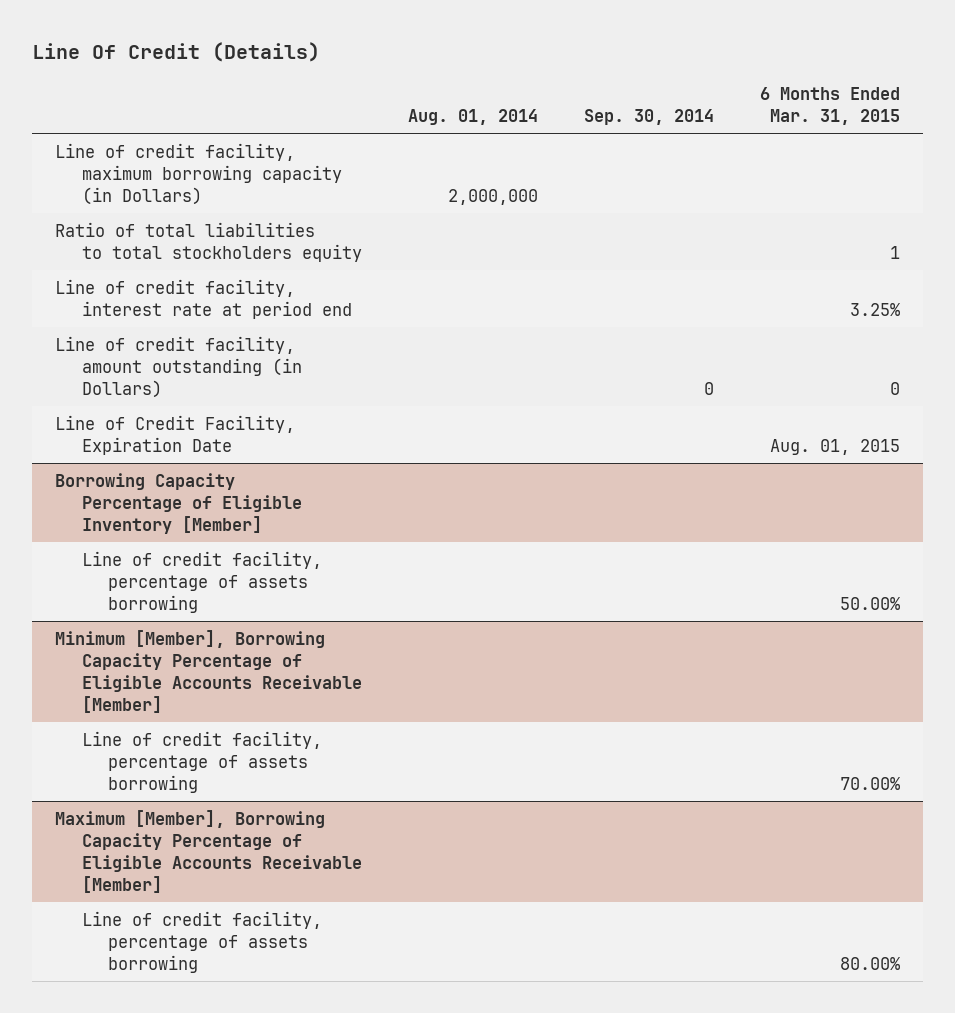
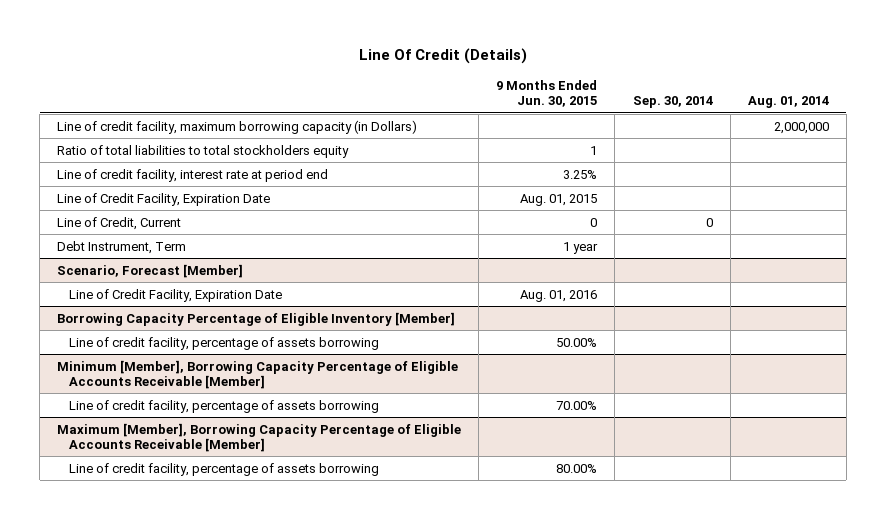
[759,86,900,125] 6 Months Ended Mar. 31, 2015 -> none
none -> [496,79,598,108] 9 Months Ended Jun. 30, 2015
[55,335,302,398] Line of credit facility, amount outstanding (in Dollars) -> none
none -> [57,216,182,230] Line of Credit, Current
none -> [57,240,187,254] Debt Instrument, Term
none -> [57,263,244,278] Scenario, Forecast [Member]
none -> [68,288,282,302] Line of Credit Facility, Expiration Date

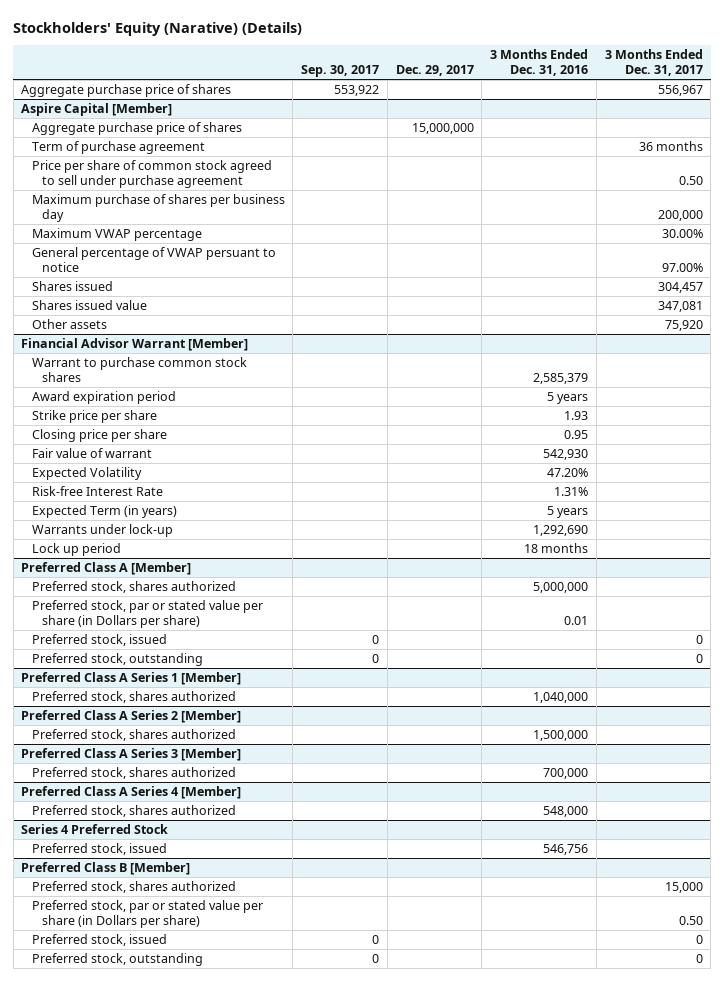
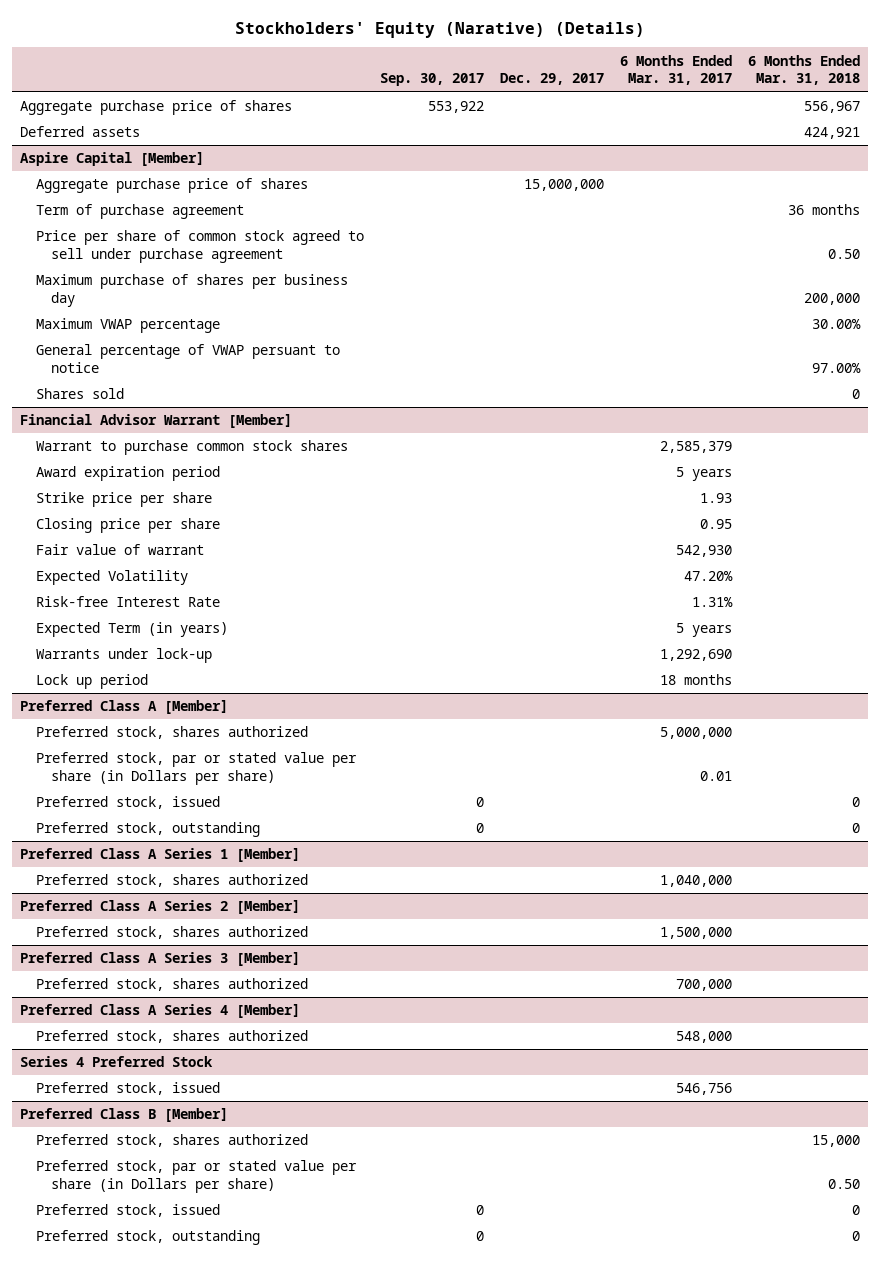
[490,48,589,77] 3 Months Ended Dec. 31, 2016 -> none
[604,48,703,77] 3 Months Ended Dec. 31, 2017 -> none
none -> [620,54,733,86] 6 Months Ended Mar. 31, 2017
none -> [748,54,861,86] 6 Months Ended Mar. 31, 2018
none -> [20,126,141,138] Deferred assets
[31,299,147,310] Shares issued value -> none
[31,318,107,329] Other assets -> none
[31,280,113,291] Shares issued -> [35,388,124,400] Shares sold

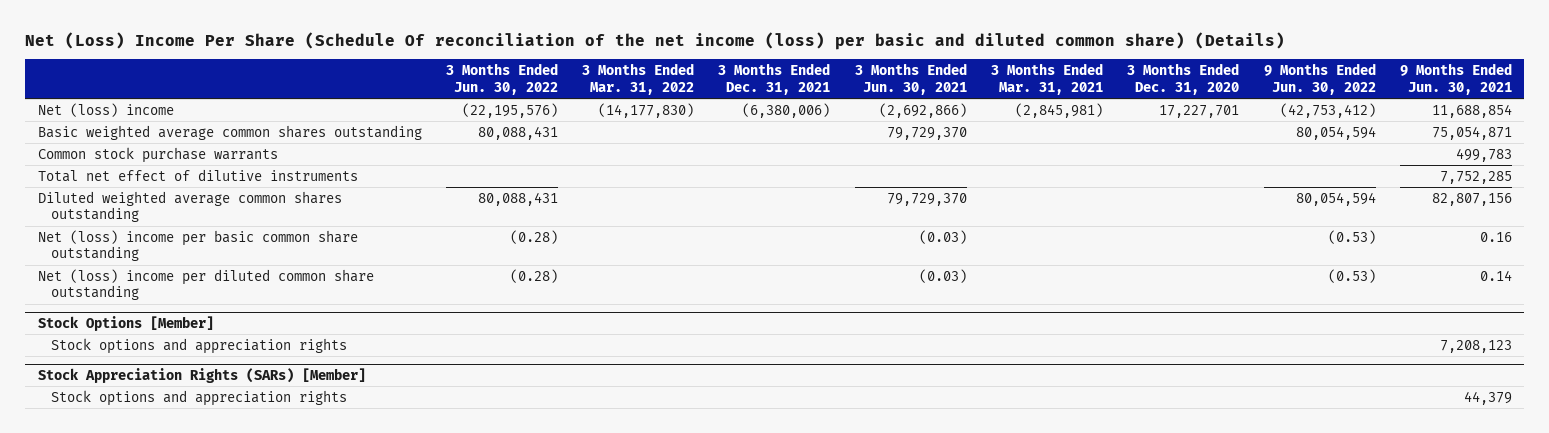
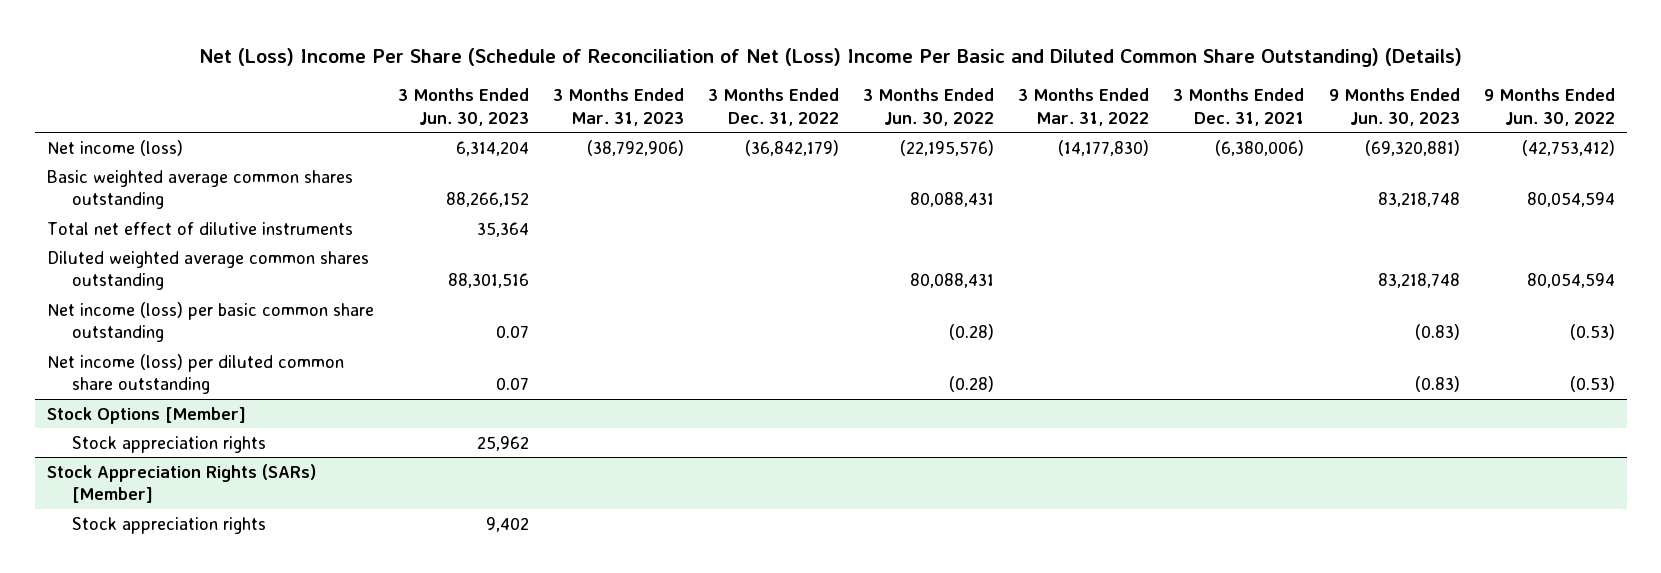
[25,32,1286,51] Net (Loss) Income Per Share (Schedule Of reconciliation of the net income (loss) per basic and diluted common share) (Details) -> [198,47,1462,67] Net (Loss) Income Per Share (Schedule of Reconciliation of Net (Loss) Income Per Basic and Diluted Common Share Outstanding) (Details)
[854,63,967,95] 3 Months Ended Jun. 30, 2021 -> none
[991,63,1104,95] 3 Months Ended Mar. 31, 2021 -> none
[1127,63,1240,95] 3 Months Ended Dec. 31, 2020 -> none
[1399,63,1512,95] 9 Months Ended Jun. 30, 2021 -> none
none -> [397,88,529,126] 3 Months Ended Jun. 30, 2023
none -> [552,88,684,126] 3 Months Ended Mar. 31, 2023
none -> [708,88,840,126] 3 Months Ended Dec. 31, 2022
none -> [1328,88,1460,126] 9 Months Ended Jun. 30, 2023
[37,102,174,117] Net (loss) income -> [46,139,183,156] Net income (loss)
[37,146,278,163] Common stock purchase warrants -> none
[37,229,358,262] Net (loss) income per basic common share outstanding -> [46,301,374,343] Net income (loss) per basic common share outstanding
[37,268,374,301] Net (loss) income per diluted common share outstanding -> [46,353,344,395] Net income (loss) per diluted common share outstanding
[50,337,347,354] Stock options and appreciation rights -> [71,435,266,453] Stock appreciation rights
[50,389,347,406] Stock options and appreciation rights -> [71,516,266,534] Stock appreciation rights

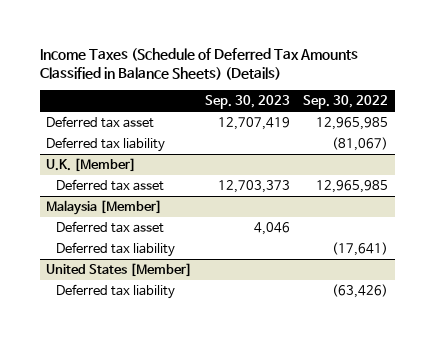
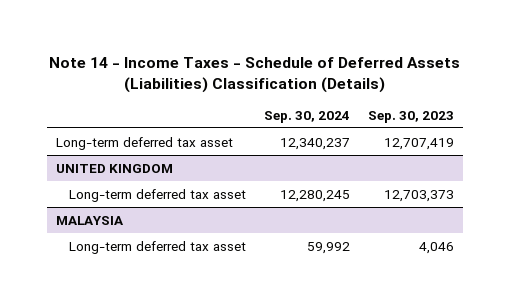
[39,47,358,80] Income Taxes (Schedule of Deferred Tax Amounts Classified in Balance Sheets) (Details) -> [48,56,460,93] Note 14 - Income Taxes - Schedule of Deferred Assets (Liabilities) Classification (Details)
[303,94,389,109] Sep. 30, 2022 -> none
none -> [264,110,351,123] Sep. 30, 2024
[46,136,166,152] Deferred tax liability -> none
[56,241,176,257] Deferred tax liability -> none
[46,262,193,277] United States [Member] -> none
[56,283,176,299] Deferred tax liability -> none
[46,115,155,128] Deferred tax asset -> [55,136,233,150] Long-term deferred tax asset
[46,157,137,172] U.K. [Member] -> [55,163,173,173] UNITED KINGDOM
[56,178,165,191] Deferred tax asset -> [69,188,247,202] Long-term deferred tax asset
[46,199,163,215] Malaysia [Member] -> [55,215,124,225] MALAYSIA
[56,220,165,233] Deferred tax asset -> [69,240,247,254] Long-term deferred tax asset

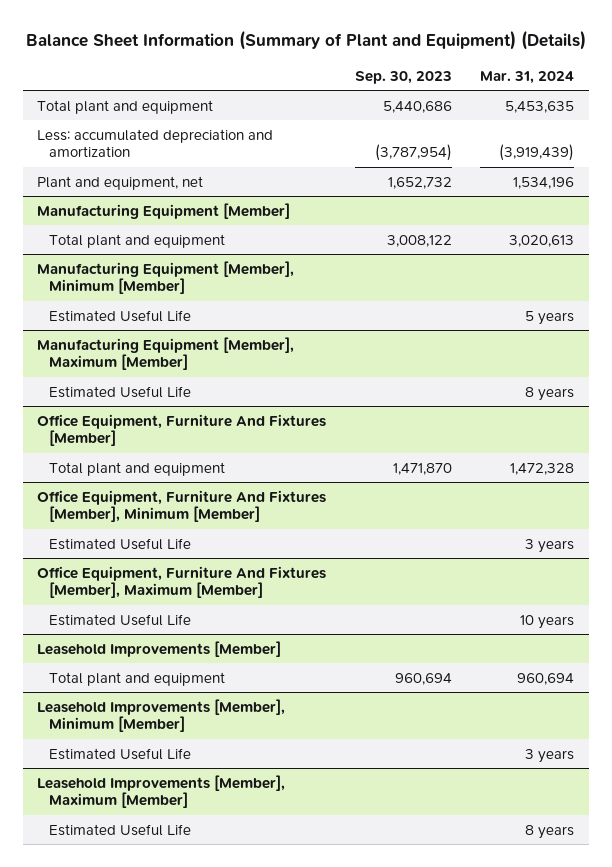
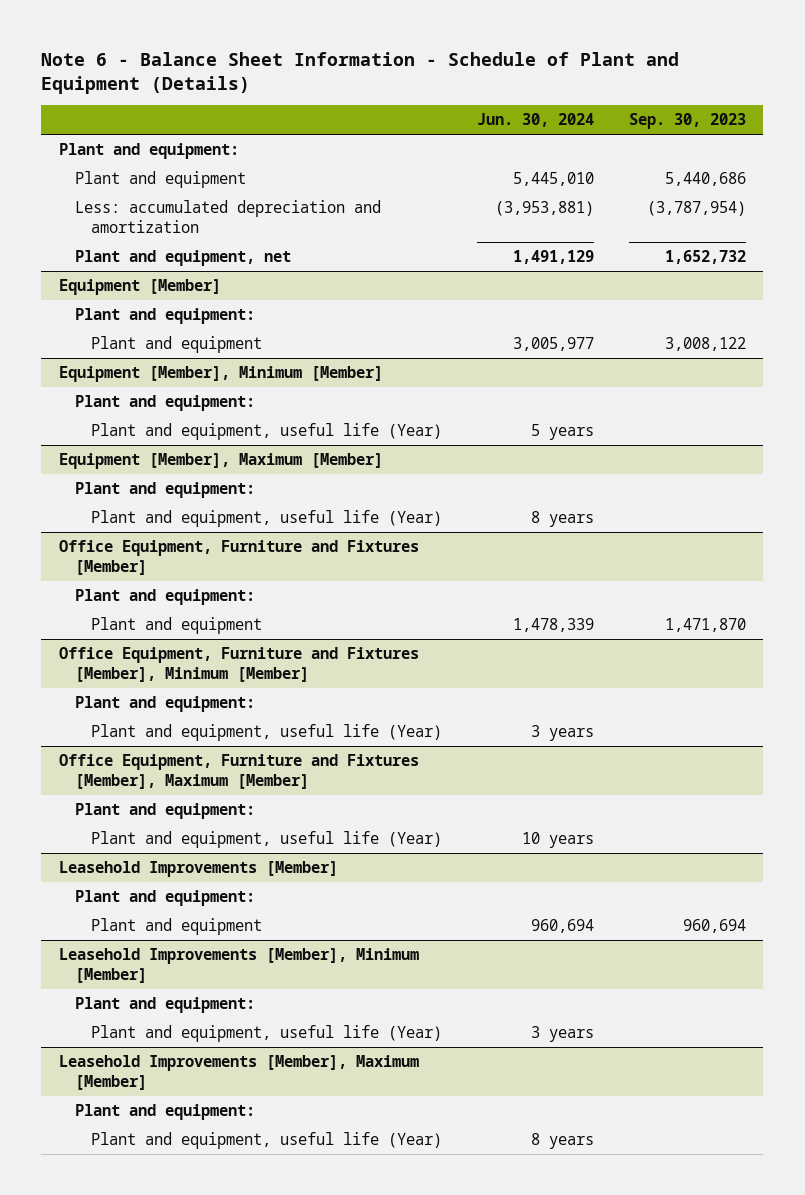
[25,29,586,50] Balance Sheet Information (Summary of Plant and Equipment) (Details) -> [41,51,680,94] Note 6 - Balance Sheet Information - Schedule of Plant and Equipment (Details)
[480,70,575,84] Mar. 31, 2024 -> none
none -> [477,113,595,128] Jun. 30, 2024
none -> [58,142,239,159] Plant and equipment:
[37,99,214,114] Total plant and equipment -> [75,170,247,188] Plant and equipment
[37,202,291,219] Manufacturing Equipment [Member] -> none
[49,233,226,248] Total plant and equipment -> none
none -> [58,278,221,295] Equipment [Member]
none -> [75,307,256,324] Plant and equipment:
none -> [91,335,263,353] Plant and equipment
[37,260,295,295] Manufacturing Equipment [Member], Minimum [Member] -> [58,365,383,382] Equipment [Member], Minimum [Member]
none -> [75,394,256,411] Plant and equipment:
[49,309,192,322] Estimated Useful Life -> [91,422,443,440] Plant and equipment, useful life (Year)
[37,336,295,371] Manufacturing Equipment [Member], Maximum [Member] -> [58,452,383,469] Equipment [Member], Maximum [Member]
none -> [75,481,256,498] Plant and equipment:
[49,385,192,398] Estimated Useful Life -> [91,509,443,527] Plant and equipment, useful life (Year)
[37,413,327,447] Office Equipment, Furniture And Fixtures [Member] -> [58,539,419,576] Office Equipment, Furniture and Fixtures [Member]
none -> [75,588,256,605] Plant and equipment:
[49,461,226,476] Total plant and equipment -> [91,616,263,634] Plant and equipment
[37,489,327,523] Office Equipment, Furniture And Fixtures [Member], Minimum [Member] -> [58,646,419,683] Office Equipment, Furniture and Fixtures [Member], Minimum [Member]
none -> [75,695,256,712] Plant and equipment:
[49,537,192,550] Estimated Useful Life -> [91,723,443,741] Plant and equipment, useful life (Year)
[37,565,327,599] Office Equipment, Furniture And Fixtures [Member], Maximum [Member] -> [58,753,419,790] Office Equipment, Furniture and Fixtures [Member], Maximum [Member]
none -> [75,802,256,819] Plant and equipment:
[49,613,192,626] Estimated Useful Life -> [91,830,443,848] Plant and equipment, useful life (Year)
none -> [75,889,256,906] Plant and equipment:
[49,671,226,686] Total plant and equipment -> [91,917,263,935] Plant and equipment
none -> [75,996,256,1013] Plant and equipment:
[49,747,192,760] Estimated Useful Life -> [91,1024,443,1042] Plant and equipment, useful life (Year)
none -> [75,1103,256,1120] Plant and equipment:
[49,823,192,836] Estimated Useful Life -> [91,1131,443,1149] Plant and equipment, useful life (Year)

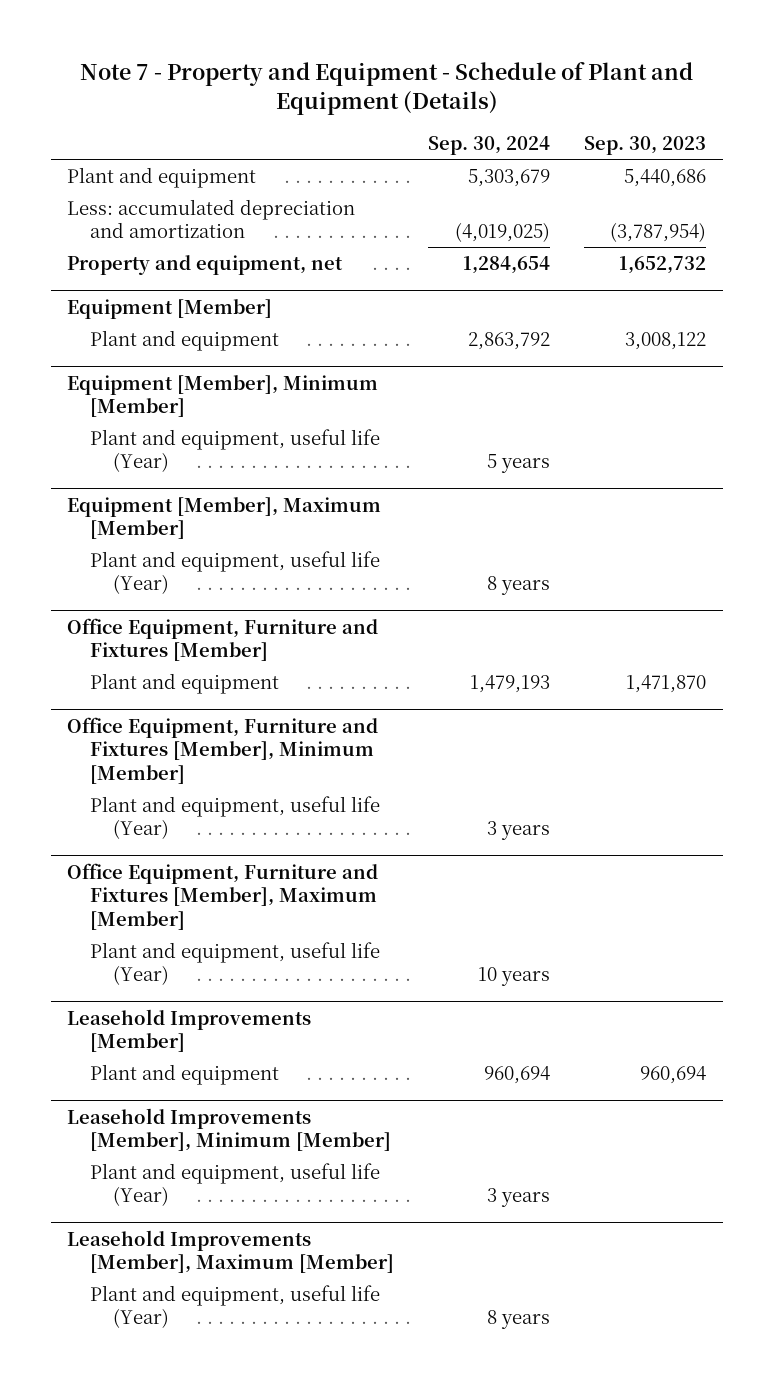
[41,51,680,94] Note 6 - Balance Sheet Information - Schedule of Plant and Equipment (Details) -> [79,61,693,115] Note 7 - Property and Equipment - Schedule of Plant and Equipment (Details)
[477,113,595,128] Jun. 30, 2024 -> none
none -> [428,135,551,155] Sep. 30, 2024
[58,142,239,159] Plant and equipment: -> none
[75,249,292,266] Plant and equipment, net -> [67,254,344,275] Property and equipment, net
[75,307,256,324] Plant and equipment: -> none
[75,394,256,411] Plant and equipment: -> none
[75,481,256,498] Plant and equipment: -> none
[75,588,256,605] Plant and equipment: -> none
[75,695,256,712] Plant and equipment: -> none
[75,802,256,819] Plant and equipment: -> none
[75,889,256,906] Plant and equipment: -> none
[75,996,256,1013] Plant and equipment: -> none
[75,1103,256,1120] Plant and equipment: -> none

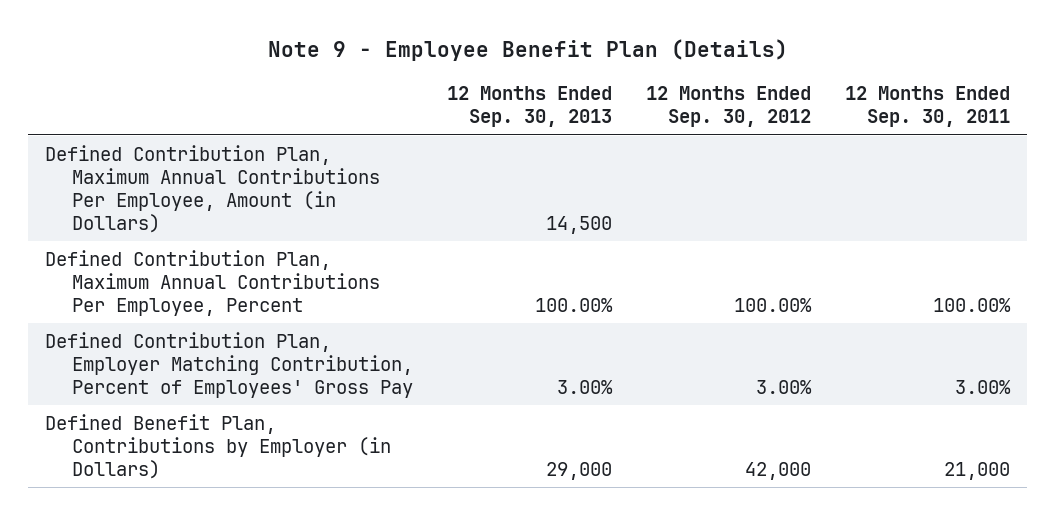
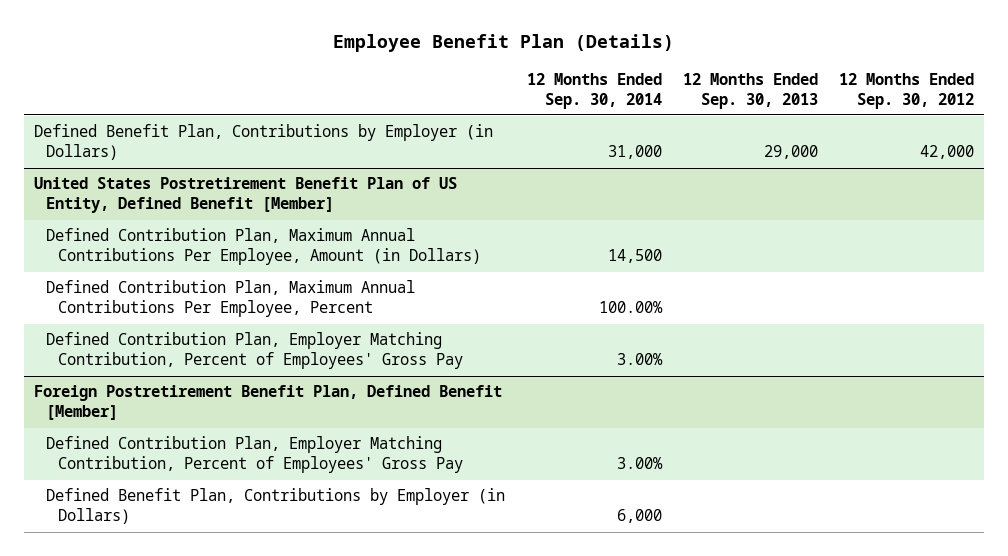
[267,38,788,61] Note 9 - Employee Benefit Plan (Details) -> [333,33,675,52] Employee Benefit Plan (Details)
[845,86,1011,127] 12 Months Ended Sep. 30, 2011 -> none
none -> [526,72,662,109] 12 Months Ended Sep. 30, 2014
[45,144,381,233] Defined Contribution Plan, Maximum Annual Contributions Per Employee, Amount (in Dollars) -> none
[45,249,381,316] Defined Contribution Plan, Maximum Annual Contributions Per Employee, Percent -> none
[45,331,414,398] Defined Contribution Plan, Employer Matching Contribution, Percent of Employees' Gross Pay -> none
none -> [34,177,458,214] United States Postretirement Benefit Plan of US Entity, Defined Benefit [Member]
none -> [46,228,482,266] Defined Contribution Plan, Maximum Annual Contributions Per Employee, Amount (in Dollars)
none -> [46,280,416,318] Defined Contribution Plan, Maximum Annual Contributions Per Employee, Percent
none -> [46,332,464,370] Defined Contribution Plan, Employer Matching Contribution, Percent of Employees' Gross Pay
none -> [34,385,503,421] Foreign Postretirement Benefit Plan, Defined Benefit [Member]
none -> [46,436,464,474] Defined Contribution Plan, Employer Matching Contribution, Percent of Employees' Gross Pay
none -> [46,488,506,525] Defined Benefit Plan, Contributions by Employer (in Dollars)

